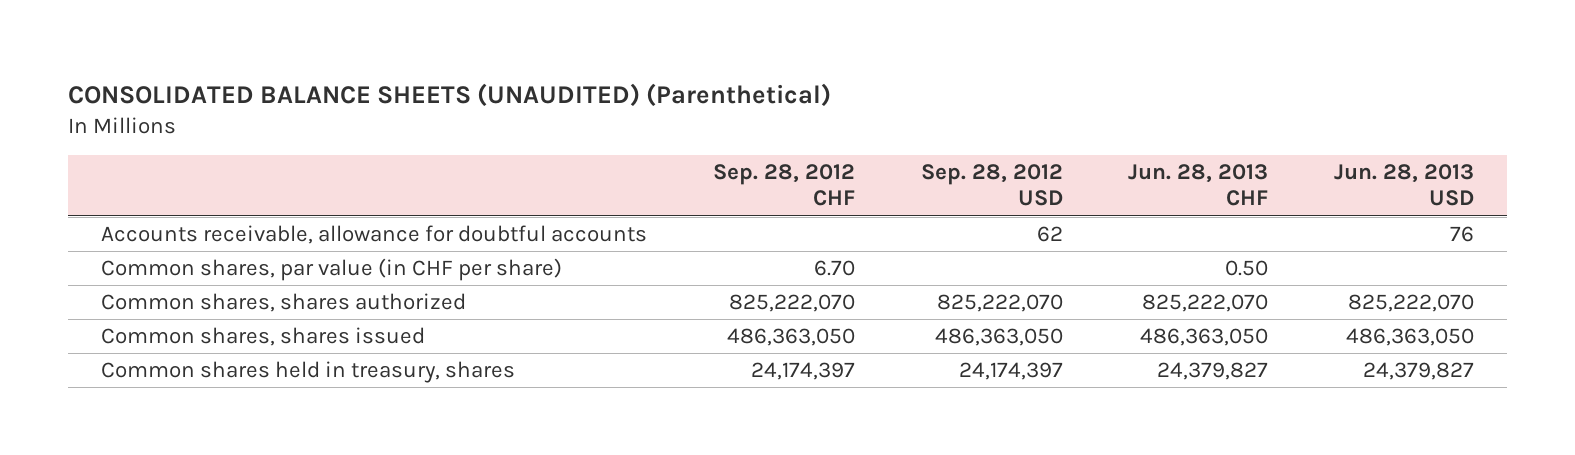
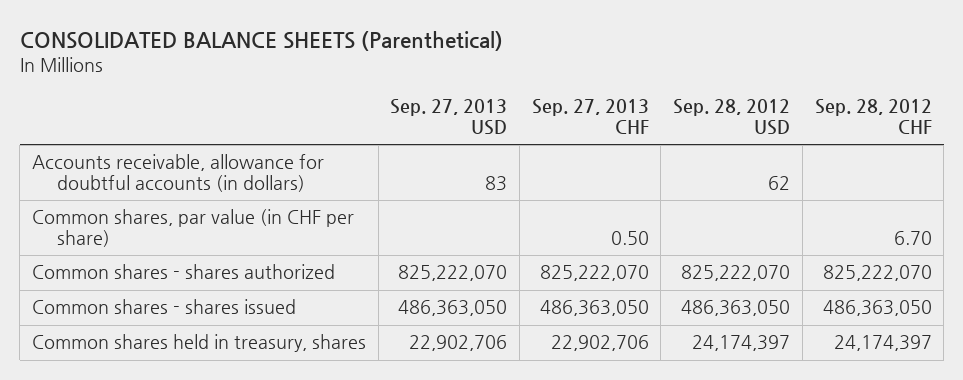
[68,82,832,107] CONSOLIDATED BALANCE SHEETS (UNAUDITED) (Parenthetical) -> [19,31,503,52] CONSOLIDATED BALANCE SHEETS (Parenthetical)
[1128,164,1269,207] Jun. 28, 2013 CHF -> none
[1334,164,1475,207] Jun. 28, 2013 USD -> none
none -> [390,99,508,136] Sep. 27, 2013 USD
none -> [531,99,649,135] Sep. 27, 2013 CHF
[101,225,648,245] Accounts receivable, allowance for doubtful accounts -> [31,154,324,193] Accounts receivable, allowance for doubtful accounts (in dollars)
[101,293,467,313] Common shares, shares authorized -> [31,264,335,280] Common shares - shares authorized
[101,327,426,347] Common shares, shares issued -> [31,299,296,315] Common shares - shares issued

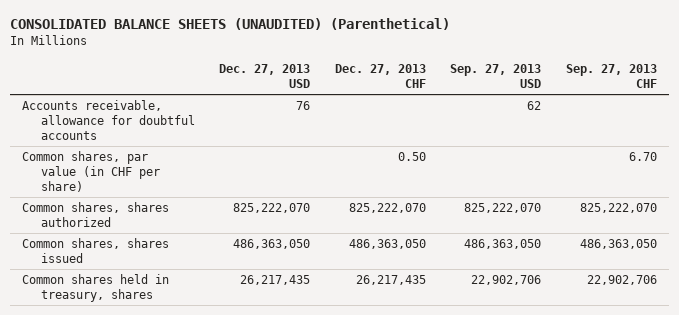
[19,31,503,52] CONSOLIDATED BALANCE SHEETS (Parenthetical) -> [9,17,450,30] CONSOLIDATED BALANCE SHEETS (UNAUDITED) (Parenthetical)
[673,99,791,136] Sep. 28, 2012 USD -> none
[814,99,932,135] Sep. 28, 2012 CHF -> none
none -> [219,63,311,88] Dec. 27, 2013 USD
none -> [334,63,426,88] Dec. 27, 2013 CHF
[31,154,324,193] Accounts receivable, allowance for doubtful accounts (in dollars) -> [22,100,195,140] Accounts receivable, allowance for doubtful accounts
[485,176,508,192] 83 -> [527,101,542,111] 62
[610,231,649,246] 0.50 -> [628,152,657,162] 6.70
[31,264,335,280] Common shares - shares authorized -> [22,202,170,228] Common shares, shares authorized
[31,299,296,315] Common shares - shares issued -> [22,238,170,264] Common shares, shares issued

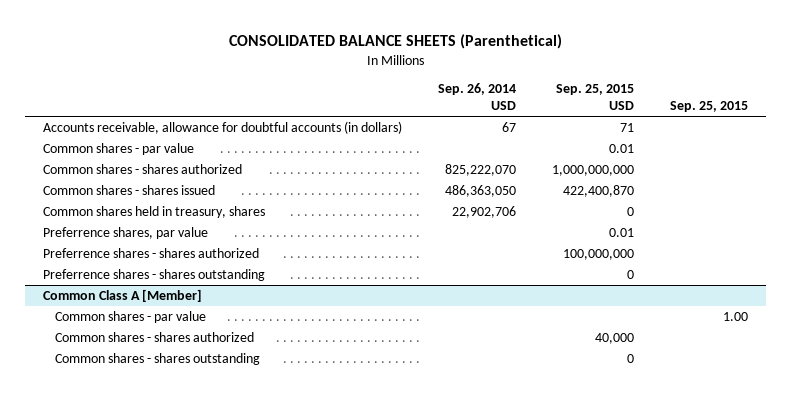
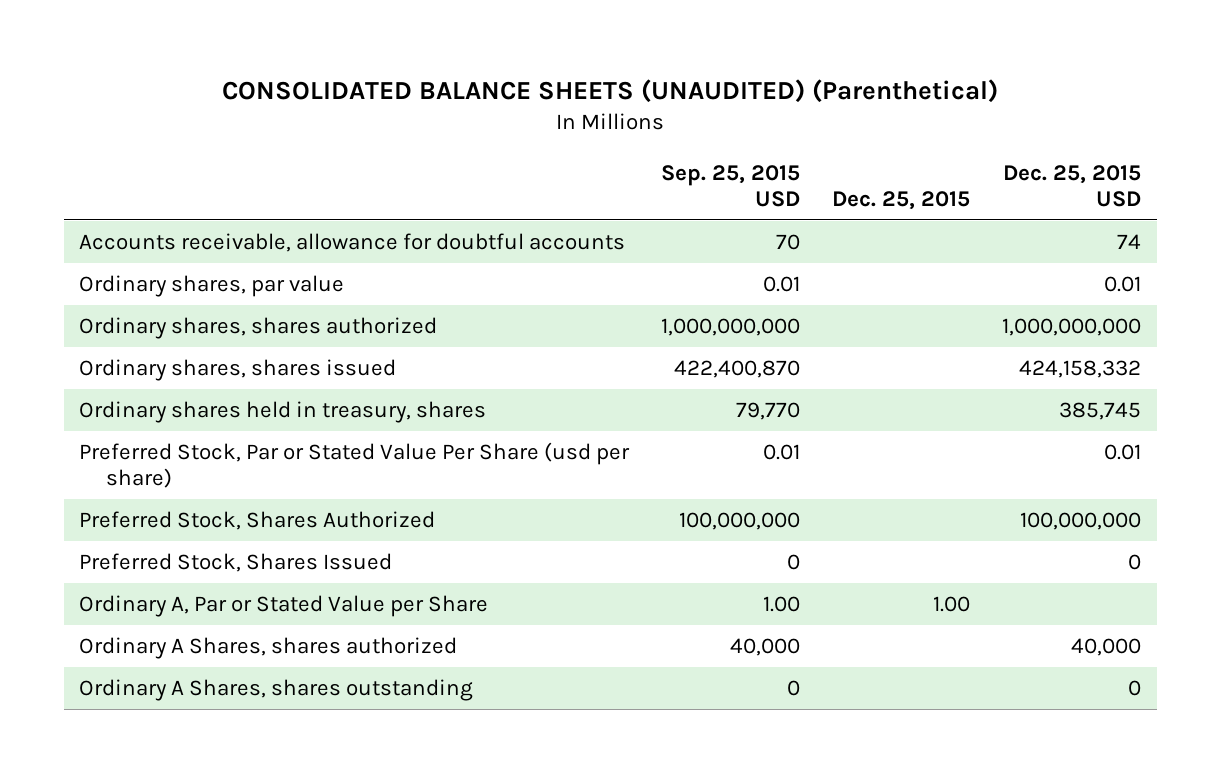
[228,34,562,50] CONSOLIDATED BALANCE SHEETS (Parenthetical) -> [222,78,999,103] CONSOLIDATED BALANCE SHEETS (UNAUDITED) (Parenthetical)
[438,82,517,111] Sep. 26, 2014 USD -> none
[669,101,748,113] Sep. 25, 2015 -> none
none -> [831,190,970,210] Dec. 25, 2015
none -> [1002,164,1141,207] Dec. 25, 2015 USD
[43,288,203,302] Common Class A [Member] -> none
[54,310,206,323] Common shares - par value -> none
[54,331,254,342] Common shares - shares authorized -> none
[54,352,260,365] Common shares - shares outstanding -> none
[43,120,403,134] Accounts receivable, allowance for doubtful accounts (in dollars) -> [79,233,626,253] Accounts receivable, allowance for doubtful accounts
[620,122,635,132] 71 -> [776,234,801,251] 70
[43,142,195,155] Common shares - par value -> [79,275,345,298] Ordinary shares, par value
[43,163,243,174] Common shares - shares authorized -> [79,317,438,340] Ordinary shares, shares authorized
[43,184,216,195] Common shares - shares issued -> [79,359,397,382] Ordinary shares, shares issued
[43,205,266,218] Common shares held in treasury, shares -> [79,401,487,424] Ordinary shares held in treasury, shares
[627,206,635,216] 0 -> [736,402,801,421] 79,770
[43,226,209,239] Preferrence shares, par value -> [79,442,631,489] Preferred Stock, Par or Stated Value Per Share (usd per share)
[43,247,260,258] Preferrence shares - shares authorized -> [79,511,436,531] Preferred Stock, Shares Authorized
[43,268,266,281] Preferrence shares - shares outstanding -> [79,553,393,573] Preferred Stock, Shares Issued
none -> [79,595,489,618] Ordinary A, Par or Stated Value per Share
none -> [79,637,458,660] Ordinary A Shares, shares authorized
none -> [79,679,474,702] Ordinary A Shares, shares outstanding

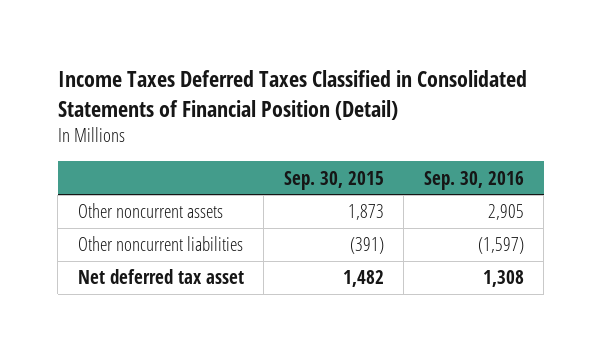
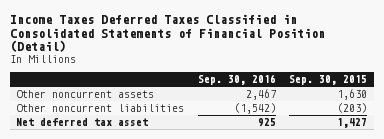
[347,204,384,221] 1,873 -> [337,89,368,101] 1,630
[487,204,524,221] 2,905 -> [245,89,276,101] 2,467
[349,237,384,255] (391) -> [337,103,368,114] (203)
[477,237,524,255] (1,597) -> [233,103,276,115] (1,542)
[342,270,384,288] 1,482 -> [337,118,368,129] 1,427
[482,270,524,288] 1,308 -> [257,118,276,128] 925

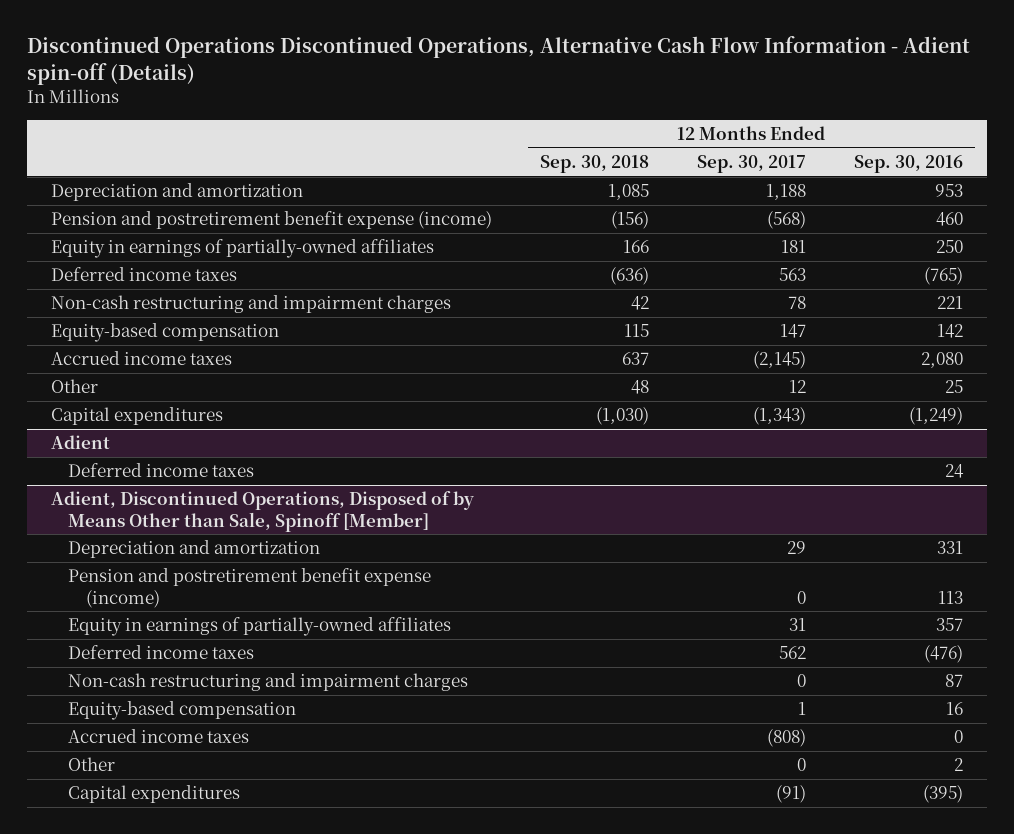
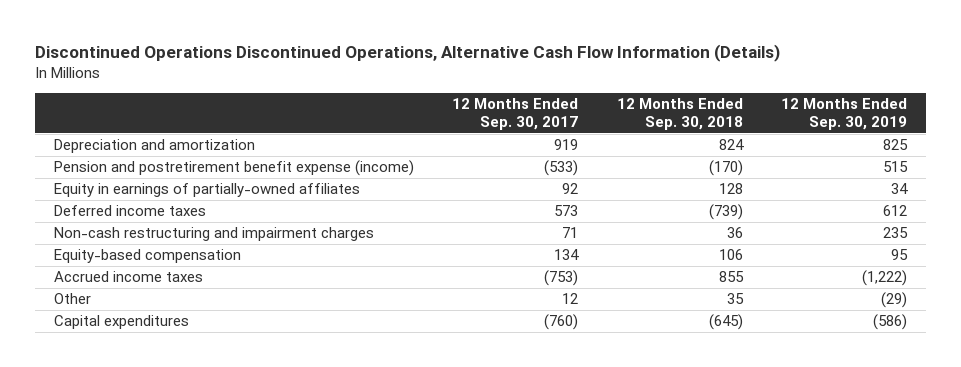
[26,36,970,85] Discontinued Operations Discontinued Operations, Alternative Cash Flow Information - Adient spin-off (Details) -> [34,43,780,62] Discontinued Operations Discontinued Operations, Alternative Cash Flow Information (Details)
[853,155,963,174] Sep. 30, 2016 -> none
none -> [781,98,908,131] 12 Months Ended Sep. 30, 2019
[50,435,110,450] Adient -> none
[68,463,255,478] Deferred income taxes -> none
[50,491,474,532] Adient, Discontinued Operations, Disposed of by Means Other than Sale, Spinoff [Member] -> none
[68,540,321,559] Depreciation and amortization -> none
[68,568,432,608] Pension and postretirement benefit expense (income) -> none
[68,617,452,637] Equity in earnings of partially-owned affiliates -> none
[68,645,255,660] Deferred income taxes -> none
[68,673,469,692] Non-cash restructuring and impairment charges -> none
[68,701,297,721] Equity-based compensation -> none
[68,729,250,744] Accrued income taxes -> none
[68,757,116,772] Other -> none
[68,785,241,804] Capital expenditures -> none
[607,184,649,201] 1,085 -> [718,139,744,151] 824
[765,184,806,201] 1,188 -> [554,139,579,151] 919
[610,211,649,230] (156) -> [708,160,743,177] (170)
[766,211,806,230] (568) -> [544,160,579,177] (533)
[622,240,649,254] 166 -> [718,183,743,195] 128
[780,240,806,254] 181 -> [562,183,579,195] 92
[609,267,649,286] (636) -> [708,204,743,221] (739)
[778,268,806,282] 563 -> [554,205,579,217] 573
[630,296,649,311] 42 -> [726,227,743,239] 36
[787,296,806,310] 78 -> [562,227,579,239] 71
[623,324,649,338] 115 -> [718,249,743,261] 106
[779,324,806,339] 147 -> [554,249,580,261] 134
[621,352,649,366] 637 -> [718,271,744,283] 855
[752,351,806,370] (2,145) -> [544,270,579,287] (753)
[630,380,649,395] 48 -> [726,293,744,305] 35
[595,407,649,426] (1,030) -> [708,314,743,331] (645)
[752,407,806,426] (1,343) -> [544,314,579,331] (760)

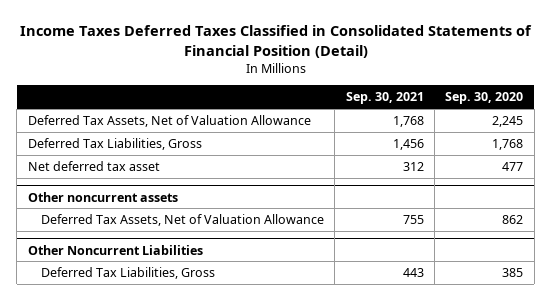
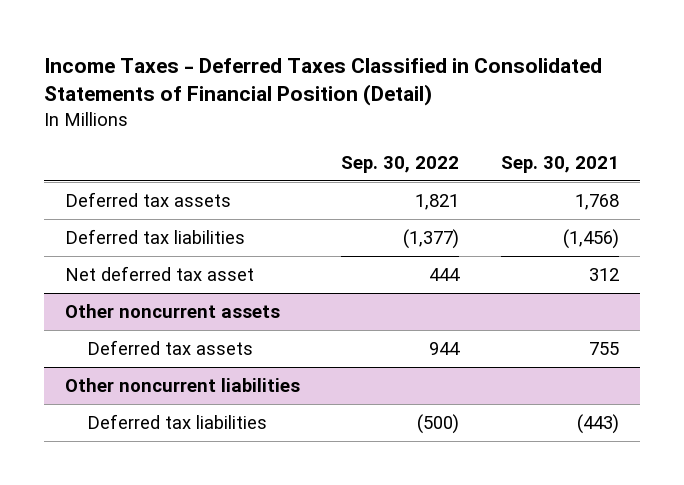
[19,25,532,58] Income Taxes Deferred Taxes Classified in Consolidated Statements of Financial Position (Detail) -> [44,57,603,107] Income Taxes - Deferred Taxes Classified in Consolidated Statements of Financial Position (Detail)
[445,92,524,105] Sep. 30, 2020 -> none
none -> [341,156,460,174] Sep. 30, 2022
[27,114,311,127] Deferred Tax Assets, Net of Valuation Allowance -> [64,191,231,207] Deferred tax assets
[27,137,202,150] Deferred Tax Liabilities, Gross -> [64,228,245,244] Deferred tax liabilities
[392,138,424,150] 1,456 -> [562,228,619,249] (1,456)
[40,213,324,226] Deferred Tax Assets, Net of Valuation Allowance -> [86,339,253,355] Deferred tax assets
[27,244,203,255] Other Noncurrent Liabilities -> [64,377,300,392] Other noncurrent liabilities
[40,266,215,279] Deferred Tax Liabilities, Gross -> [86,413,267,429] Deferred tax liabilities
[402,267,424,277] 443 -> [576,413,619,434] (443)

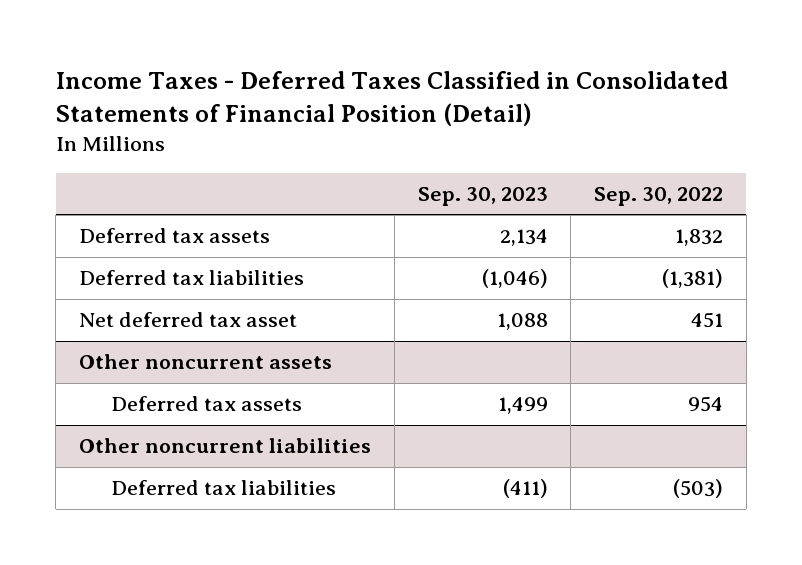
[500,156,619,174] Sep. 30, 2021 -> none
none -> [417,186,548,206] Sep. 30, 2023
[415,193,460,210] 1,821 -> [674,229,723,247] 1,832
[403,228,460,249] (1,377) -> [661,269,723,289] (1,381)
[429,267,461,281] 444 -> [690,312,723,329] 451
[429,341,461,355] 944 -> [687,396,723,413] 954
[417,413,460,434] (500) -> [672,479,723,499] (503)

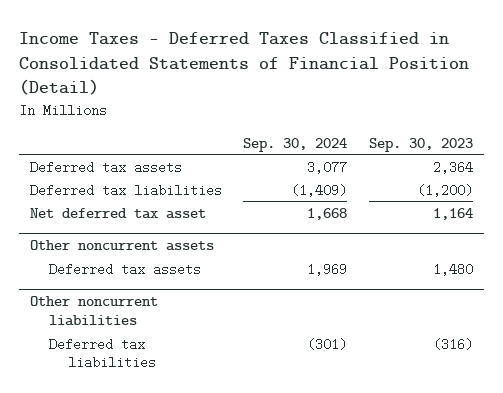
[593,186,723,206] Sep. 30, 2022 -> none
none -> [243,137,348,152] Sep. 30, 2024
[499,229,548,247] 2,134 -> [433,160,474,174] 2,364
[481,269,548,289] (1,046) -> [417,183,474,197] (1,200)
[496,313,548,331] 1,088 -> [433,207,474,220] 1,164
[497,397,548,415] 1,499 -> [433,262,474,276] 1,480
[502,479,548,499] (411) -> [433,337,474,351] (316)

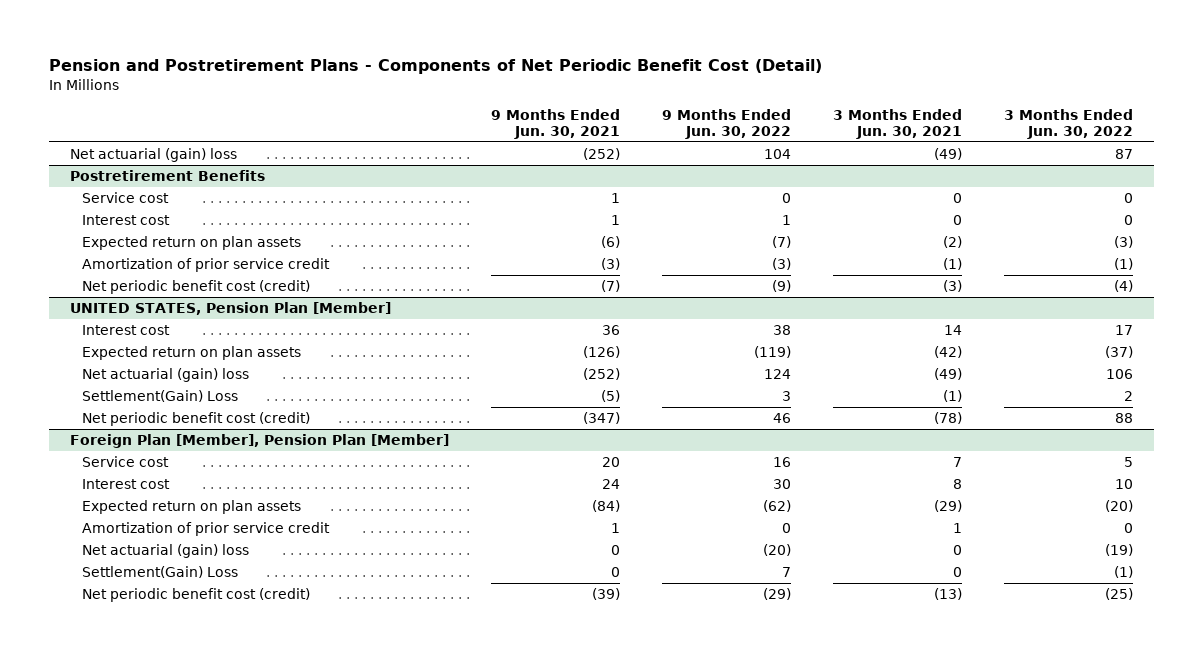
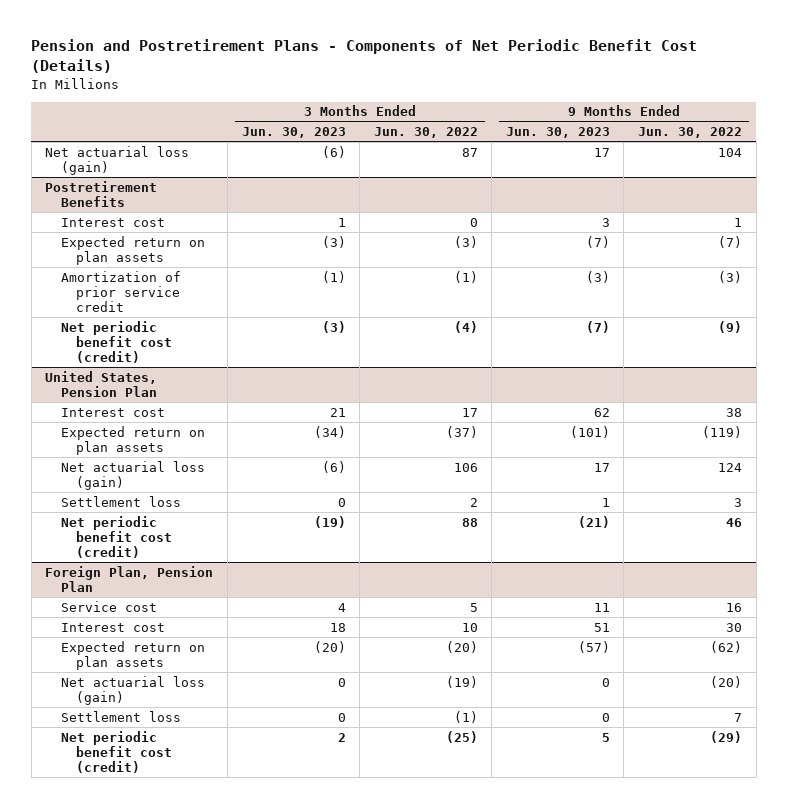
[48,58,822,74] Pension and Postretirement Plans - Components of Net Periodic Benefit Cost (Detail) -> [31,39,698,74] Pension and Postretirement Plans - Components of Net Periodic Benefit Cost (Details)
[490,108,620,140] 9 Months Ended Jun. 30, 2021 -> none
[832,108,962,140] 3 Months Ended Jun. 30, 2021 -> none
none -> [241,126,346,138] Jun. 30, 2023
none -> [505,126,610,138] Jun. 30, 2023
[69,148,237,163] Net actuarial (gain) loss -> [45,145,190,175] Net actuarial loss (gain)
[82,192,170,204] Service cost -> none
[69,302,391,316] UNITED STATES, Pension Plan [Member] -> [45,370,158,397] United States, Pension Plan
[82,368,250,383] Net actuarial (gain) loss -> [60,460,205,490] Net actuarial loss (gain)
[82,390,239,403] Settlement(Gain) Loss -> [60,495,181,507] Settlement loss
[69,434,449,449] Foreign Plan [Member], Pension Plan [Member] -> [45,565,214,592] Foreign Plan, Pension Plan
[82,522,331,537] Amortization of prior service credit -> none
[82,544,250,559] Net actuarial (gain) loss -> [60,675,205,705] Net actuarial loss (gain)
[82,566,239,579] Settlement(Gain) Loss -> [60,710,181,722] Settlement loss

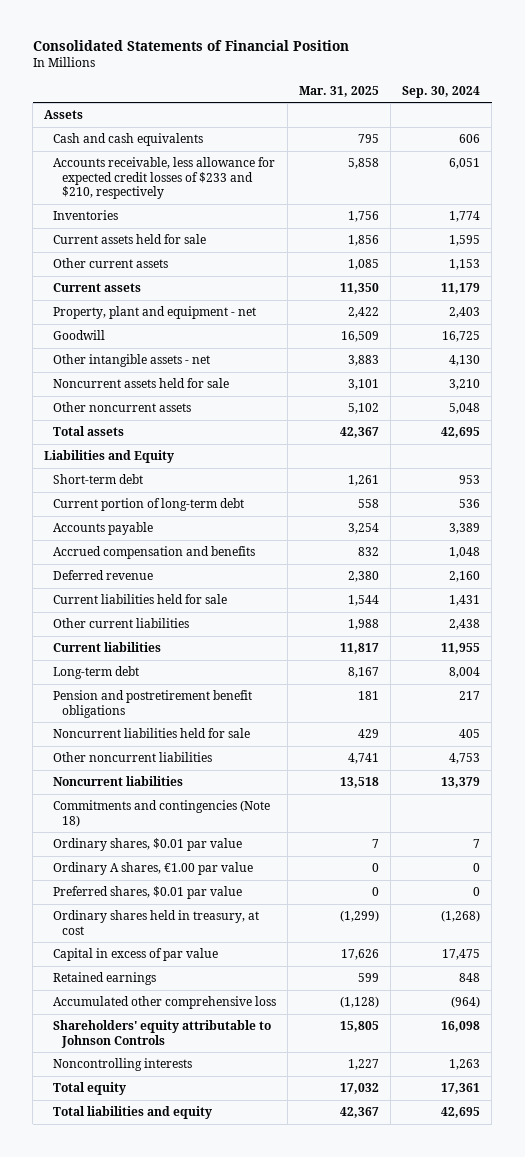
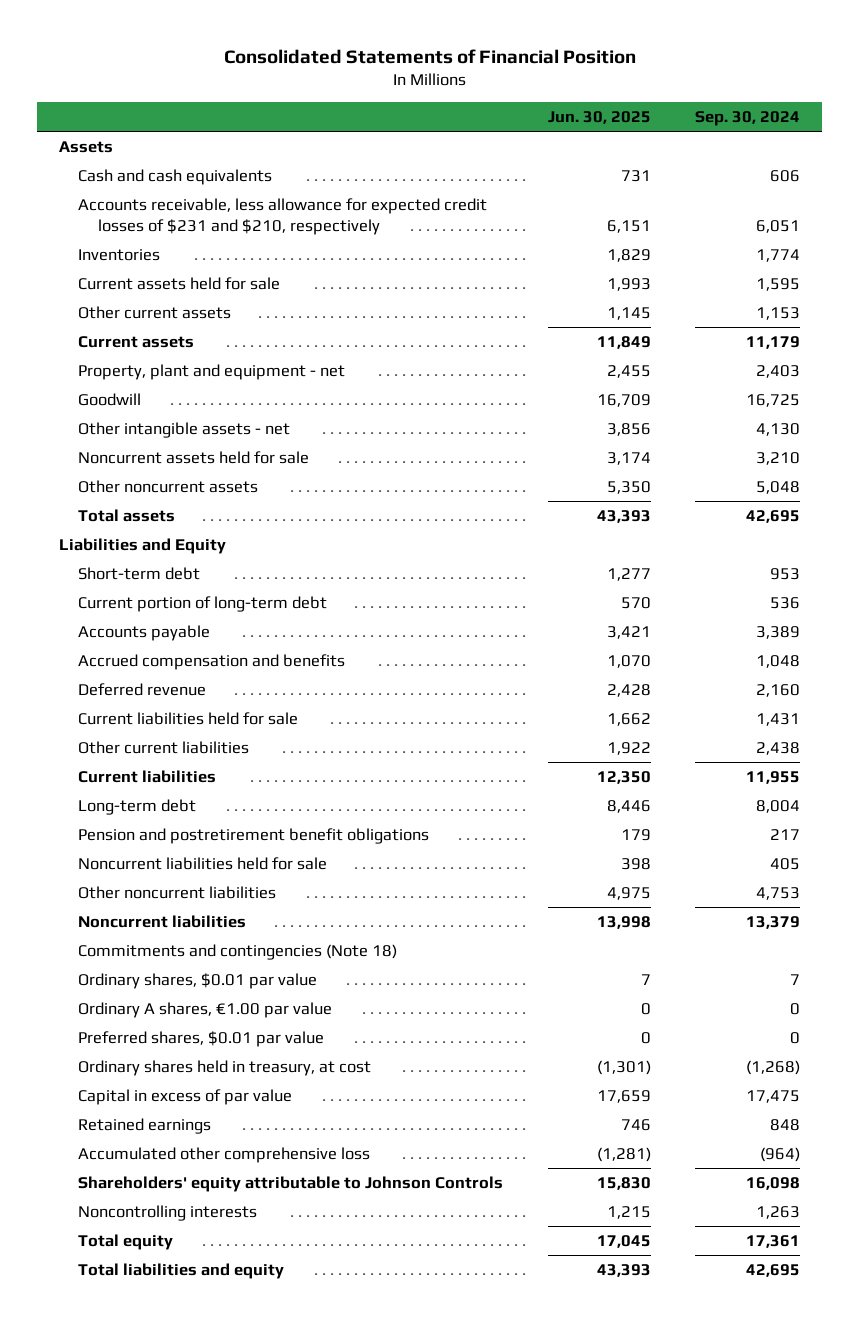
[299,85,380,97] Mar. 31, 2025 -> none
none -> [547,110,651,124] Jun. 30, 2025
[53,157,276,200] Accounts receivable, less allowance for expected credit losses of $233 and $210, respectively -> [78,198,488,235] Accounts receivable, less allowance for expected credit losses of $231 and $210, respectively

